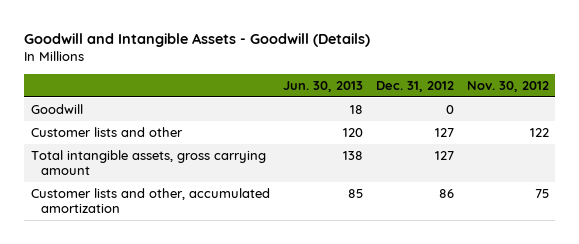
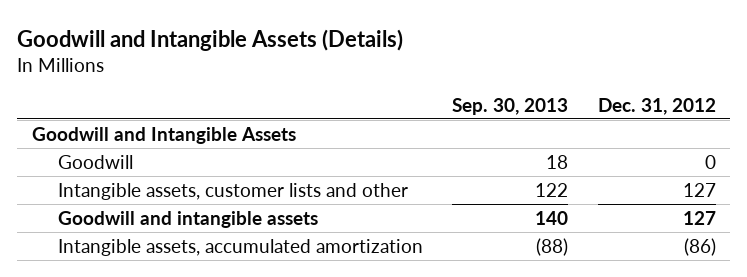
[24,32,371,47] Goodwill and Intangible Assets - Goodwill (Details) -> [17,28,404,51] Goodwill and Intangible Assets (Details)
[282,80,363,92] Jun. 30, 2013 -> none
[466,80,549,92] Nov. 30, 2012 -> none
none -> [452,97,569,115] Sep. 30, 2013
none -> [31,126,296,144] Goodwill and Intangible Assets
[30,127,183,138] Customer lists and other -> [58,182,409,200] Intangible assets, customer lists and other
[30,150,266,175] Total intangible assets, gross carrying amount -> [58,210,319,228] Goodwill and intangible assets
[30,188,270,213] Customer lists and other, accumulated amortization -> [58,238,424,256] Intangible assets, accumulated amortization
[438,189,454,199] 86 -> [683,237,716,256] (86)

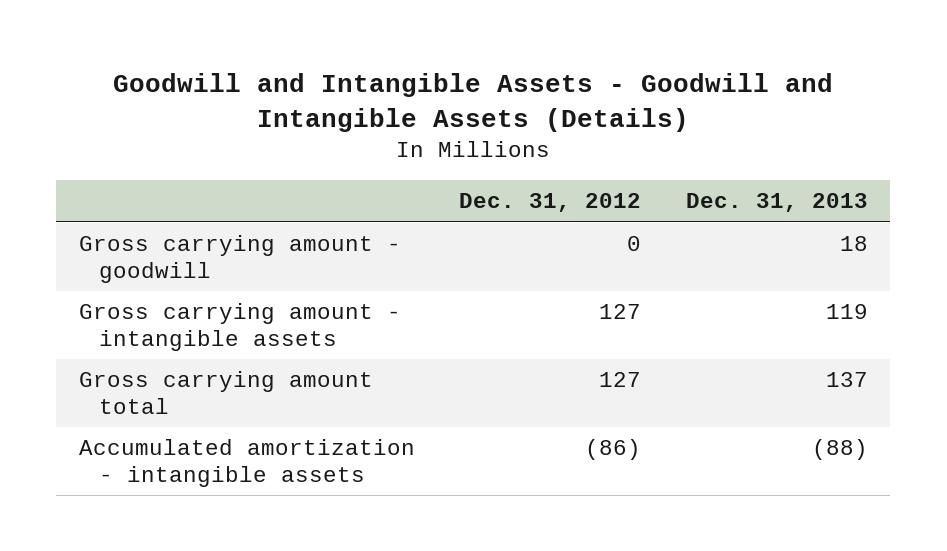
[17,28,404,51] Goodwill and Intangible Assets (Details) -> [113,72,834,132] Goodwill and Intangible Assets - Goodwill and Intangible Assets (Details)
[452,97,569,115] Sep. 30, 2013 -> none
none -> [685,193,868,213] Dec. 31, 2013
[31,126,296,144] Goodwill and Intangible Assets -> none
[58,154,134,169] Goodwill -> [78,235,401,283] Gross carrying amount - goodwill
[58,182,409,200] Intangible assets, customer lists and other -> [78,303,401,351] Gross carrying amount - intangible assets
[58,210,319,228] Goodwill and intangible assets -> [78,371,373,414] Gross carrying amount total
[58,238,424,256] Intangible assets, accumulated amortization -> [78,439,415,487] Accumulated amortization - intangible assets

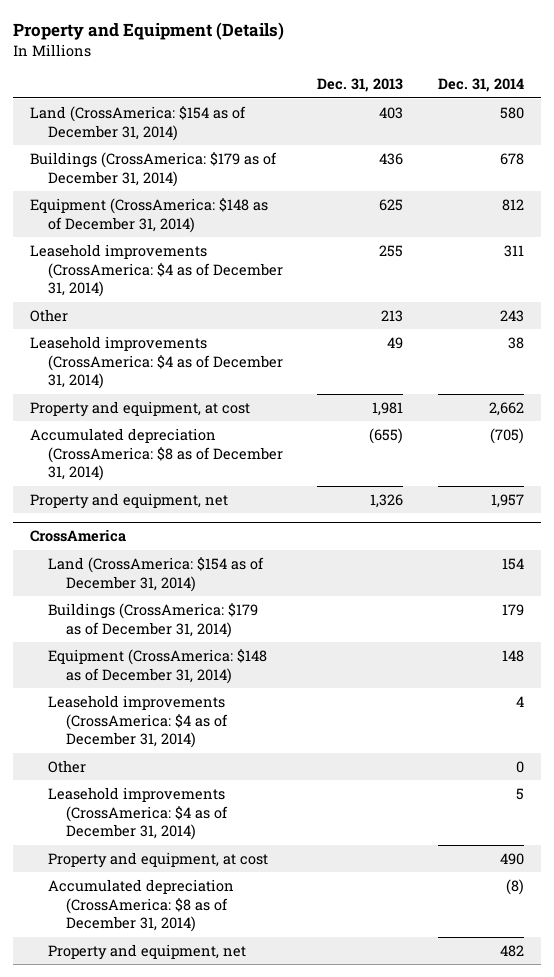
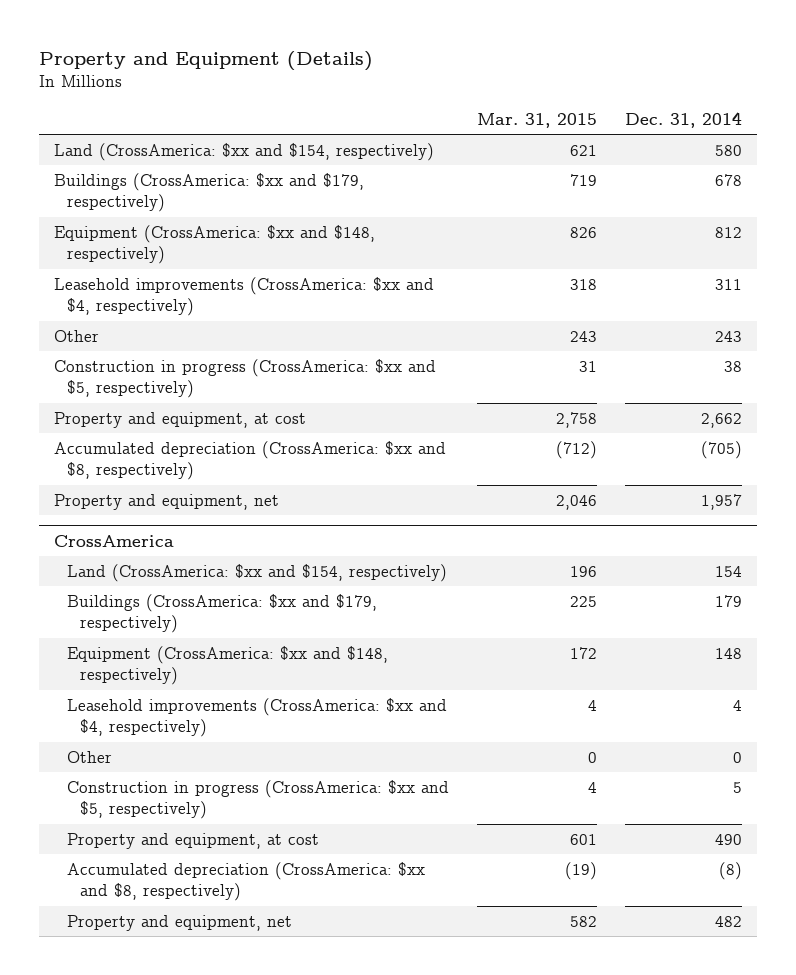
[317,78,404,93] Dec. 31, 2013 -> none
none -> [477,112,598,128] Mar. 31, 2015
[30,105,247,141] Land (CrossAmerica: $154 as of December 31, 2014) -> [53,142,434,161] Land (CrossAmerica: $xx and $154, respectively)
[30,151,278,187] Buildings (CrossAmerica: $179 as of December 31, 2014) -> [53,172,364,213] Buildings (CrossAmerica: $xx and $179, respectively)
[30,197,269,233] Equipment (CrossAmerica: $148 as of December 31, 2014) -> [53,224,375,265] Equipment (CrossAmerica: $xx and $148, respectively)
[30,243,284,298] Leasehold improvements (CrossAmerica: $4 as of December 31, 2014) -> [53,276,434,317] Leasehold improvements (CrossAmerica: $xx and $4, respectively)
[30,335,284,390] Leasehold improvements (CrossAmerica: $4 as of December 31, 2014) -> [53,358,436,399] Construction in progress (CrossAmerica: $xx and $5, respectively)
[30,427,284,482] Accumulated depreciation (CrossAmerica: $8 as of December 31, 2014) -> [53,440,446,481] Accumulated depreciation (CrossAmerica: $xx and $8, respectively)
[48,556,265,592] Land (CrossAmerica: $154 as of December 31, 2014) -> [66,563,447,582] Land (CrossAmerica: $xx and $154, respectively)
[48,602,259,638] Buildings (CrossAmerica: $179 as of December 31, 2014) -> [66,593,377,634] Buildings (CrossAmerica: $xx and $179, respectively)
[48,648,268,684] Equipment (CrossAmerica: $148 as of December 31, 2014) -> [66,645,388,686] Equipment (CrossAmerica: $xx and $148, respectively)
[48,694,229,749] Leasehold improvements (CrossAmerica: $4 as of December 31, 2014) -> [66,697,447,738] Leasehold improvements (CrossAmerica: $xx and $4, respectively)
[48,786,229,841] Leasehold improvements (CrossAmerica: $4 as of December 31, 2014) -> [66,779,449,820] Construction in progress (CrossAmerica: $xx and $5, respectively)
[48,878,235,933] Accumulated depreciation (CrossAmerica: $8 as of December 31, 2014) -> [66,861,425,902] Accumulated depreciation (CrossAmerica: $xx and $8, respectively)

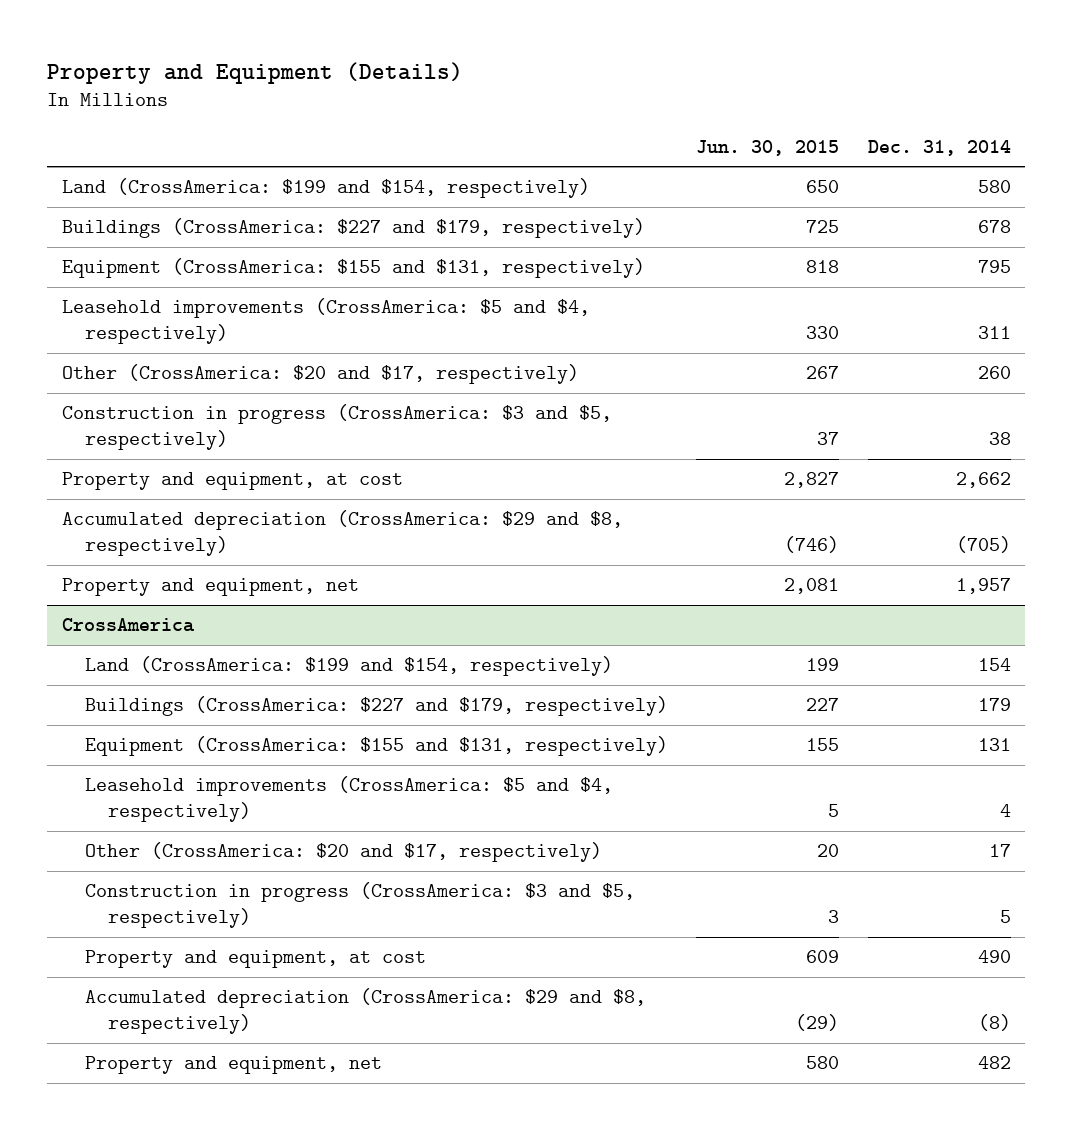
[477,112,598,128] Mar. 31, 2015 -> none
none -> [696,139,840,156] Jun. 30, 2015
[53,329,99,342] Other -> none
[53,142,434,161] Land (CrossAmerica: $xx and $154, respectively) -> [61,177,590,198] Land (CrossAmerica: $199 and $154, respectively)
[53,172,364,213] Buildings (CrossAmerica: $xx and $179, respectively) -> [61,217,645,238] Buildings (CrossAmerica: $227 and $179, respectively)
[53,224,375,265] Equipment (CrossAmerica: $xx and $148, respectively) -> [61,257,645,278] Equipment (CrossAmerica: $155 and $131, respectively)
[715,226,743,238] 812 -> [977,259,1011,273] 795
[53,276,434,317] Leasehold improvements (CrossAmerica: $xx and $4, respectively) -> [61,297,590,345] Leasehold improvements (CrossAmerica: $5 and $4, respectively)
none -> [61,363,579,384] Other (CrossAmerica: $20 and $17, respectively)
[53,358,436,399] Construction in progress (CrossAmerica: $xx and $5, respectively) -> [61,403,612,451] Construction in progress (CrossAmerica: $3 and $5, respectively)
[53,440,446,481] Accumulated depreciation (CrossAmerica: $xx and $8, respectively) -> [61,509,623,557] Accumulated depreciation (CrossAmerica: $29 and $8, respectively)
[66,750,112,763] Other -> none
[66,563,447,582] Land (CrossAmerica: $xx and $154, respectively) -> [84,655,613,676] Land (CrossAmerica: $199 and $154, respectively)
[66,593,377,634] Buildings (CrossAmerica: $xx and $179, respectively) -> [84,695,668,716] Buildings (CrossAmerica: $227 and $179, respectively)
[66,645,388,686] Equipment (CrossAmerica: $xx and $148, respectively) -> [84,735,668,756] Equipment (CrossAmerica: $155 and $131, respectively)
[715,647,743,659] 148 -> [977,737,1011,751] 131
[66,697,447,738] Leasehold improvements (CrossAmerica: $xx and $4, respectively) -> [84,775,613,823] Leasehold improvements (CrossAmerica: $5 and $4, respectively)
none -> [84,841,602,862] Other (CrossAmerica: $20 and $17, respectively)
[66,779,449,820] Construction in progress (CrossAmerica: $xx and $5, respectively) -> [84,881,635,929] Construction in progress (CrossAmerica: $3 and $5, respectively)
[66,861,425,902] Accumulated depreciation (CrossAmerica: $xx and $8, respectively) -> [84,987,646,1035] Accumulated depreciation (CrossAmerica: $29 and $8, respectively)

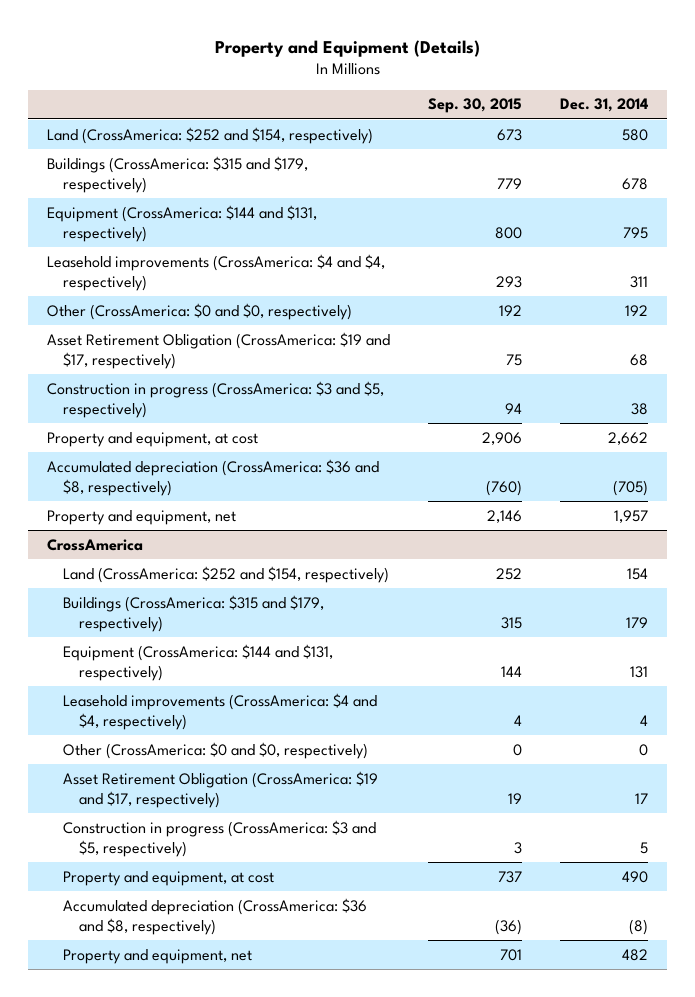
[696,139,840,156] Jun. 30, 2015 -> none
none -> [428,98,523,114] Sep. 30, 2015
[61,177,590,198] Land (CrossAmerica: $199 and $154, respectively) -> [47,126,374,144] Land (CrossAmerica: $252 and $154, respectively)
[61,217,645,238] Buildings (CrossAmerica: $227 and $179, respectively) -> [47,155,309,193] Buildings (CrossAmerica: $315 and $179, respectively)
[61,257,645,278] Equipment (CrossAmerica: $155 and $131, respectively) -> [47,204,318,242] Equipment (CrossAmerica: $144 and $131, respectively)
[61,297,590,345] Leasehold improvements (CrossAmerica: $5 and $4, respectively) -> [47,253,386,291] Leasehold improvements (CrossAmerica: $4 and $4, respectively)
[61,363,579,384] Other (CrossAmerica: $20 and $17, respectively) -> [47,302,353,320] Other (CrossAmerica: $0 and $0, respectively)
[977,365,1011,379] 260 -> [625,304,649,316] 192
none -> [47,331,391,369] Asset Retirement Obligation (CrossAmerica: $19 and $17, respectively)
[61,509,623,557] Accumulated depreciation (CrossAmerica: $29 and $8, respectively) -> [47,458,380,496] Accumulated depreciation (CrossAmerica: $36 and $8, respectively)
[84,655,613,676] Land (CrossAmerica: $199 and $154, respectively) -> [63,565,390,583] Land (CrossAmerica: $252 and $154, respectively)
[84,695,668,716] Buildings (CrossAmerica: $227 and $179, respectively) -> [63,594,325,632] Buildings (CrossAmerica: $315 and $179, respectively)
[84,735,668,756] Equipment (CrossAmerica: $155 and $131, respectively) -> [63,643,334,681] Equipment (CrossAmerica: $144 and $131, respectively)
[84,775,613,823] Leasehold improvements (CrossAmerica: $5 and $4, respectively) -> [63,692,378,730] Leasehold improvements (CrossAmerica: $4 and $4, respectively)
[84,841,602,862] Other (CrossAmerica: $20 and $17, respectively) -> [63,741,369,759] Other (CrossAmerica: $0 and $0, respectively)
[988,843,1011,857] 17 -> [639,743,649,756] 0
none -> [63,770,379,808] Asset Retirement Obligation (CrossAmerica: $19 and $17, respectively)
[84,987,646,1035] Accumulated depreciation (CrossAmerica: $29 and $8, respectively) -> [63,897,368,935] Accumulated depreciation (CrossAmerica: $36 and $8, respectively)

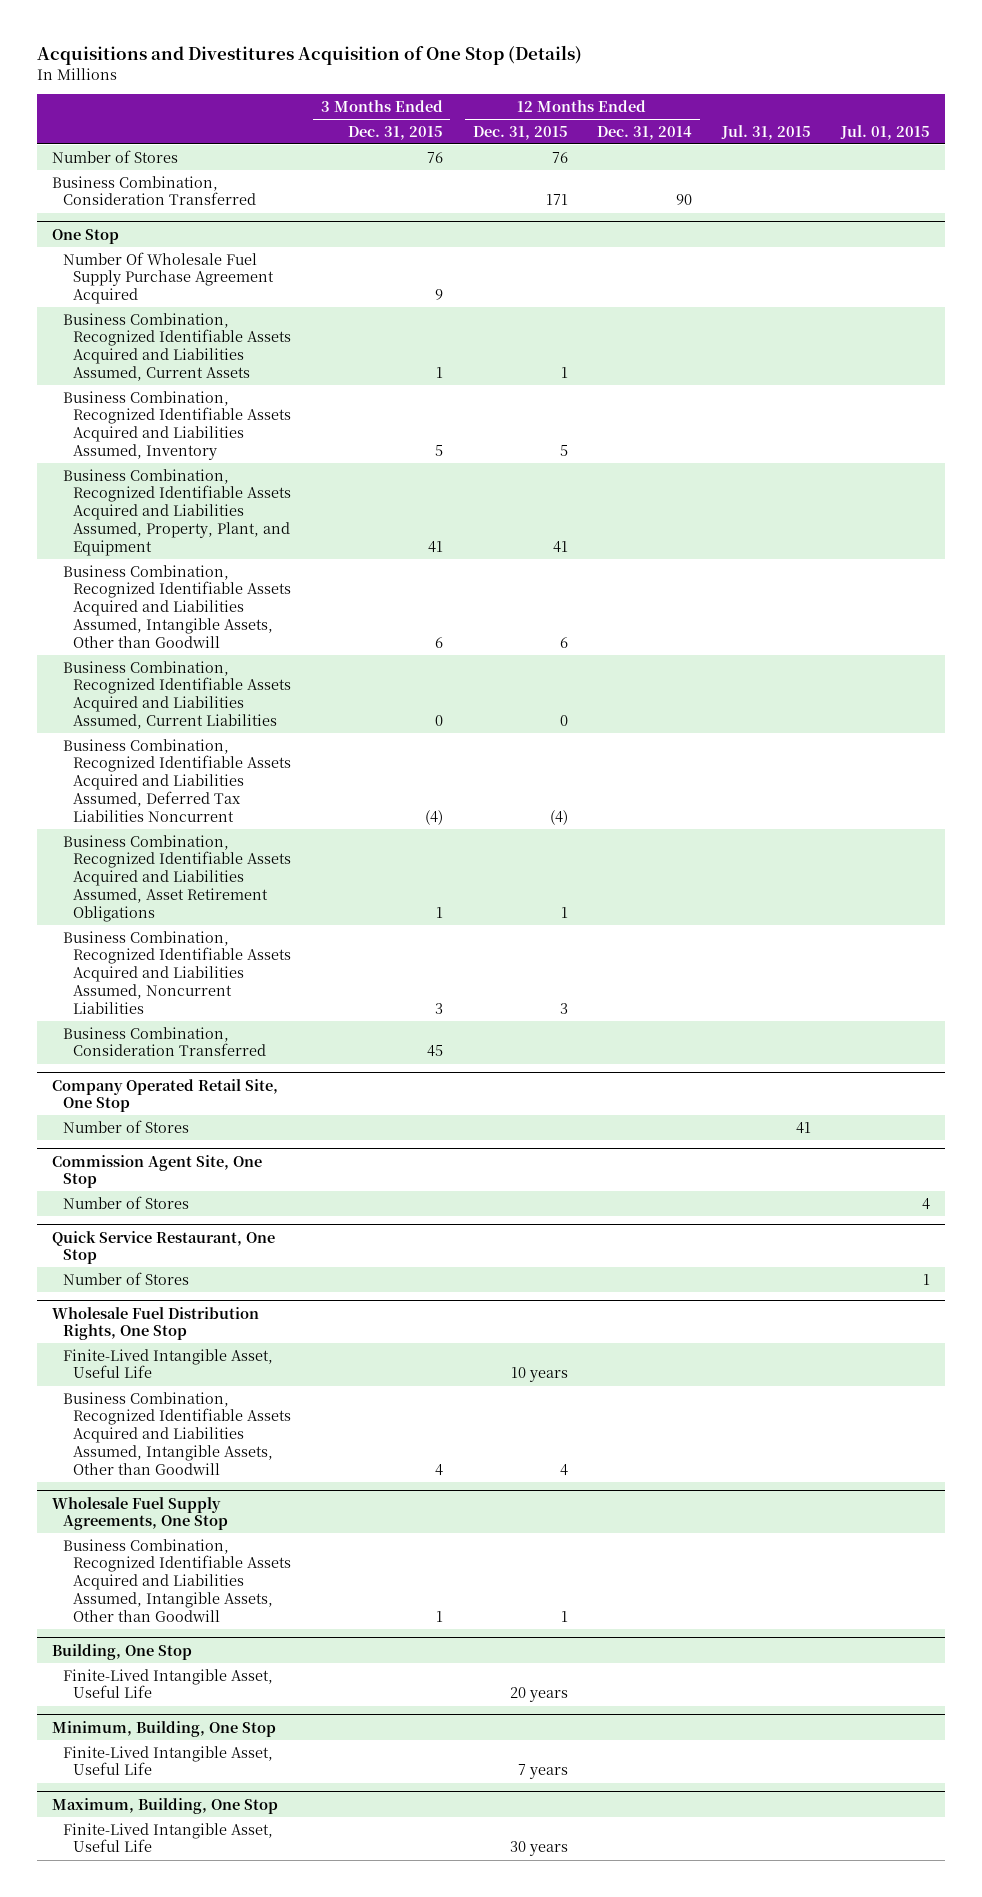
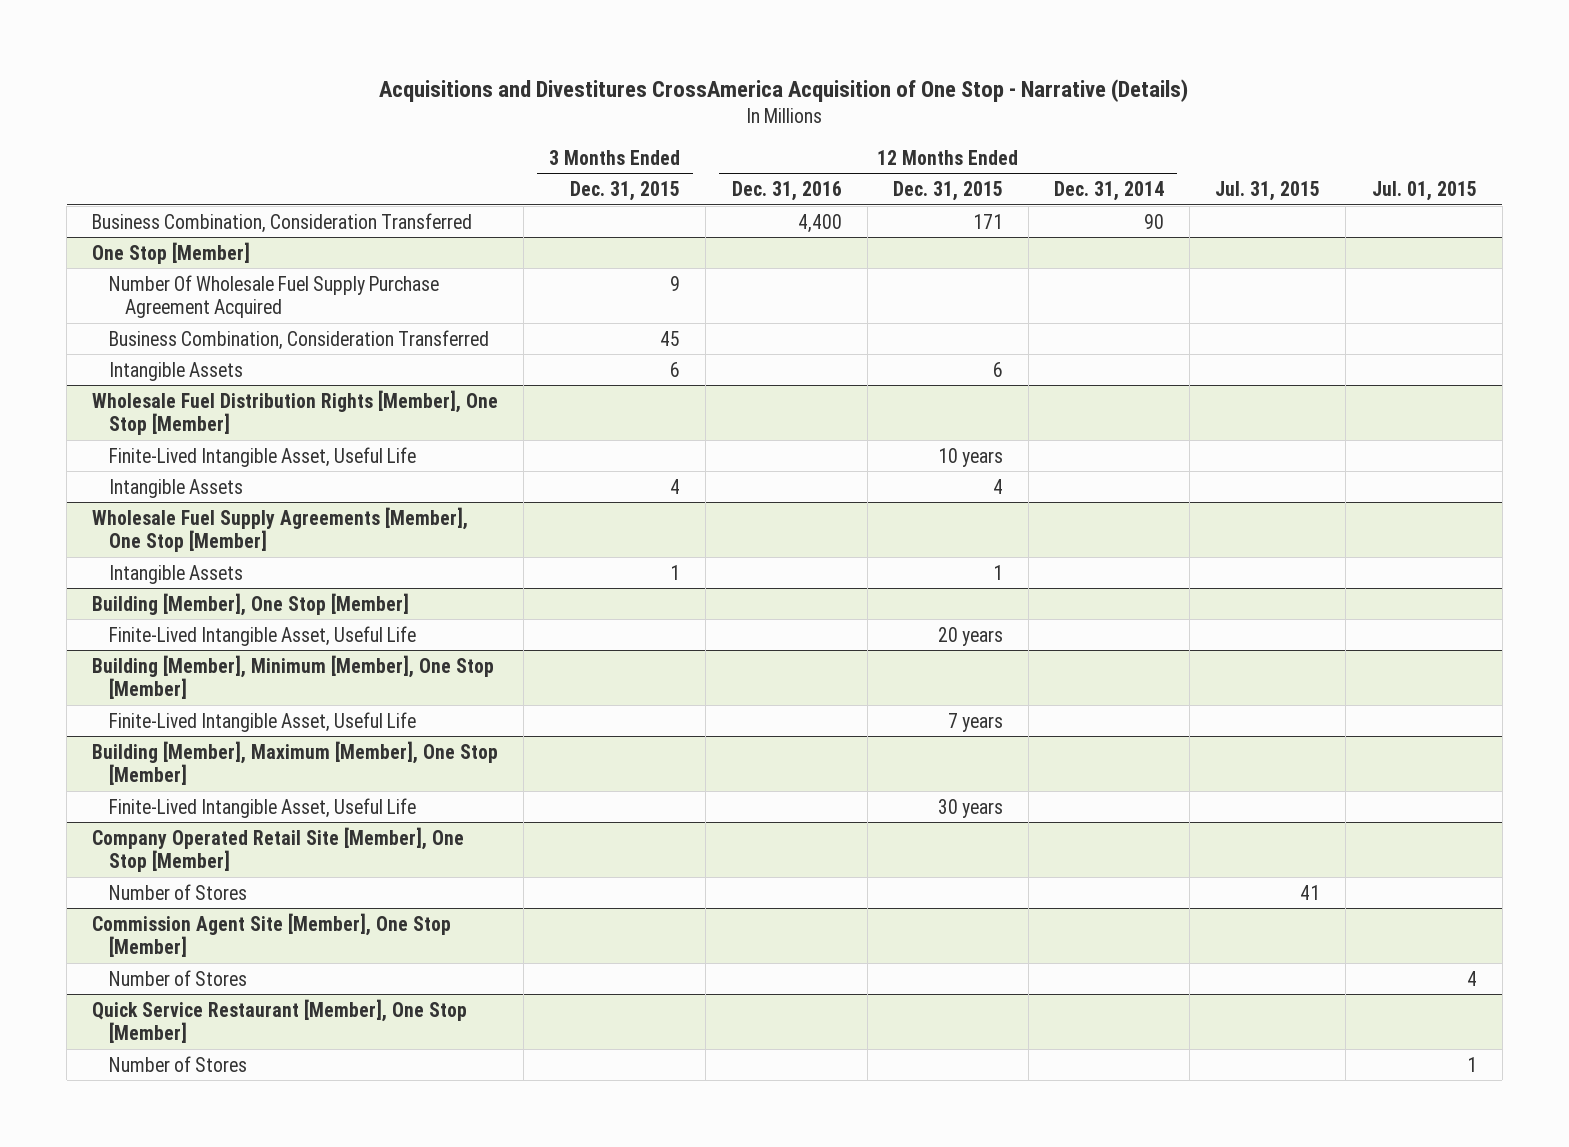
[37,44,583,65] Acquisitions and Divestitures Acquisition of One Stop (Details) -> [379,78,1189,102] Acquisitions and Divestitures CrossAmerica Acquisition of One Stop - Narrative (Details)
none -> [731,181,842,202] Dec. 31, 2016
[52,149,179,163] Number of Stores -> none
[52,228,120,244] One Stop -> [92,241,251,264] One Stop [Member]
[62,312,292,381] Business Combination, Recognized Identifiable Assets Acquired and Liabilities Assumed, Current Assets -> none
[62,390,292,460] Business Combination, Recognized Identifiable Assets Acquired and Liabilities Assumed, Inventory -> none
[62,468,292,556] Business Combination, Recognized Identifiable Assets Acquired and Liabilities Assumed, Property, Plant, and Equipment -> none
[62,564,292,648] Business Combination, Recognized Identifiable Assets Acquired and Liabilities Assumed, Intangible Assets, Other than Goodwill -> none
[62,660,292,729] Business Combination, Recognized Identifiable Assets Acquired and Liabilities Assumed, Current Liabilities -> none
[62,738,292,822] Business Combination, Recognized Identifiable Assets Acquired and Liabilities Assumed, Deferred Tax Liabilities Noncurrent -> none
[62,834,292,922] Business Combination, Recognized Identifiable Assets Acquired and Liabilities Assumed, Asset Retirement Obligations -> none
[62,930,292,1014] Business Combination, Recognized Identifiable Assets Acquired and Liabilities Assumed, Noncurrent Liabilities -> none
[52,1078,279,1113] Company Operated Retail Site, One Stop -> none
[62,1119,189,1133] Number of Stores -> none
[52,1154,263,1189] Commission Agent Site, One Stop -> none
[62,1195,189,1209] Number of Stores -> none
[52,1230,276,1265] Quick Service Restaurant, One Stop -> none
[62,1271,189,1285] Number of Stores -> none
none -> [108,361,243,381] Intangible Assets
[52,1306,260,1341] Wholesale Fuel Distribution Rights, One Stop -> [92,389,499,436] Wholesale Fuel Distribution Rights [Member], One Stop [Member]
[62,1391,292,1475] Business Combination, Recognized Identifiable Assets Acquired and Liabilities Assumed, Intangible Assets, Other than Goodwill -> [108,478,243,498] Intangible Assets
[52,1496,228,1531] Wholesale Fuel Supply Agreements, One Stop -> [92,506,469,553] Wholesale Fuel Supply Agreements [Member], One Stop [Member]
[62,1538,292,1622] Business Combination, Recognized Identifiable Assets Acquired and Liabilities Assumed, Intangible Assets, Other than Goodwill -> [108,564,243,584] Intangible Assets
[52,1643,193,1660] Building, One Stop -> [92,592,410,616] Building [Member], One Stop [Member]
[52,1720,277,1737] Minimum, Building, One Stop -> [92,654,495,700] Building [Member], Minimum [Member], One Stop [Member]
[52,1797,279,1814] Maximum, Building, One Stop -> [92,740,499,786] Building [Member], Maximum [Member], One Stop [Member]
none -> [92,826,465,873] Company Operated Retail Site [Member], One Stop [Member]
none -> [108,883,247,900] Number of Stores
none -> [92,912,452,958] Commission Agent Site [Member], One Stop [Member]
none -> [108,969,247,986] Number of Stores
none -> [92,998,468,1044] Quick Service Restaurant [Member], One Stop [Member]
none -> [108,1055,247,1072] Number of Stores

